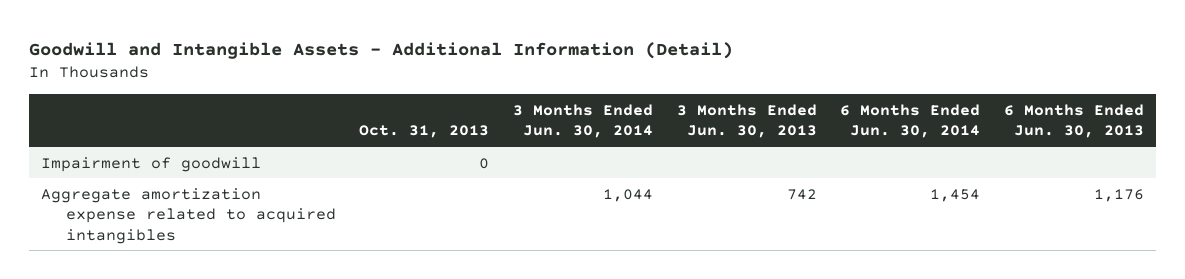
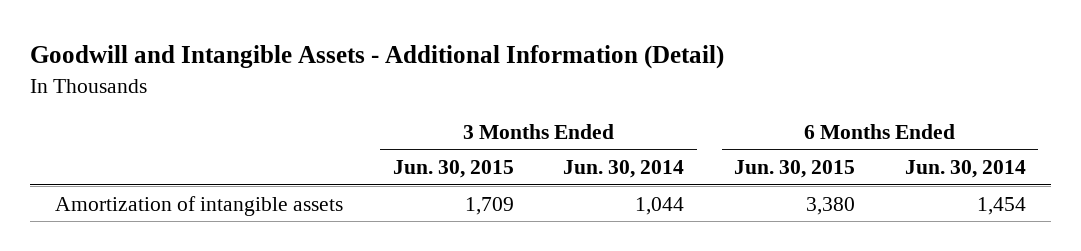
[359,125,490,139] Oct. 31, 2013 -> none
[676,103,817,139] 3 Months Ended Jun. 30, 2013 -> none
[1004,103,1145,139] 6 Months Ended Jun. 30, 2013 -> none
none -> [392,159,514,178] Jun. 30, 2015
none -> [734,159,856,178] Jun. 30, 2015
[40,156,261,172] Impairment of goodwill -> none
[40,187,336,244] Aggregate amortization expense related to acquired intangibles -> [54,195,343,216] Amortization of intangible assets

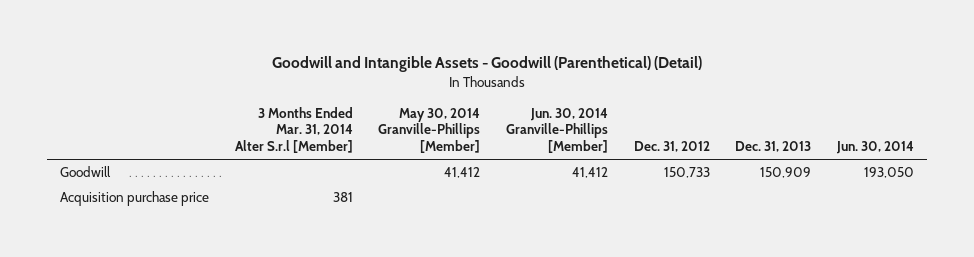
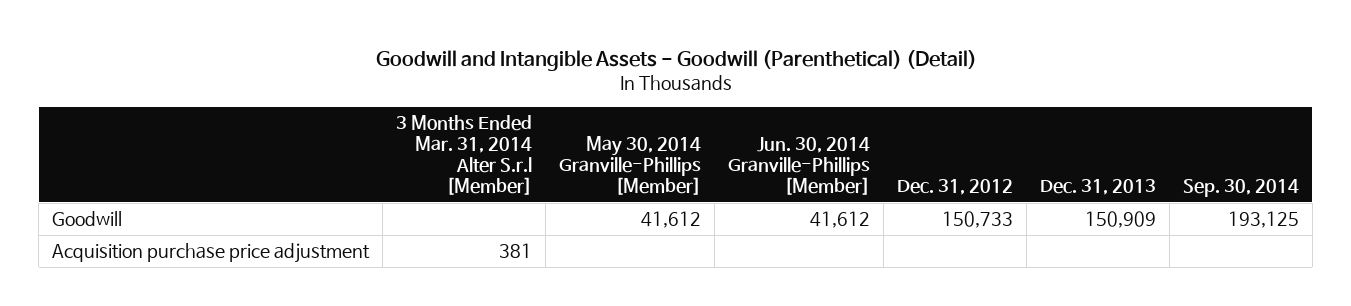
[835,141,914,155] Jun. 30, 2014 -> none
none -> [1182,178,1299,197] Sep. 30, 2014
[444,167,481,179] 41,412 -> [641,211,702,229] 41,612
[571,167,608,179] 41,412 -> [810,211,871,229] 41,612
[59,191,209,207] Acquisition purchase price -> [52,243,371,264] Acquisition purchase price adjustment

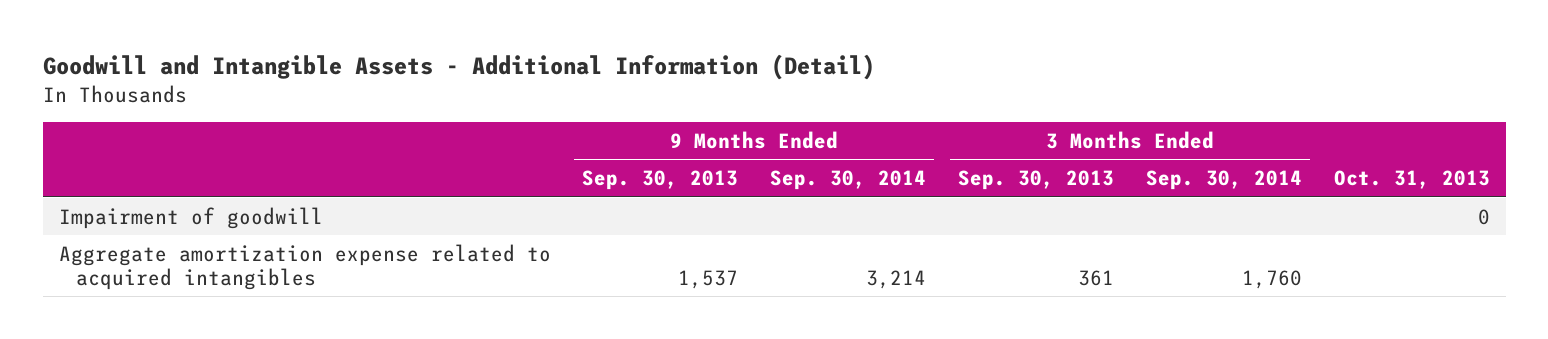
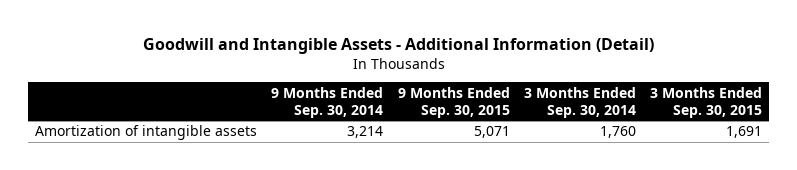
[582,170,739,191] Sep. 30, 2013 -> none
[958,170,1115,191] Sep. 30, 2013 -> none
[1333,170,1490,190] Oct. 31, 2013 -> none
none -> [397,86,510,118] 9 Months Ended Sep. 30, 2015
none -> [649,86,762,118] 3 Months Ended Sep. 30, 2015
[58,206,323,229] Impairment of goodwill -> none
[58,243,551,290] Aggregate amortization expense related to acquired intangibles -> [35,125,258,141] Amortization of intangible assets

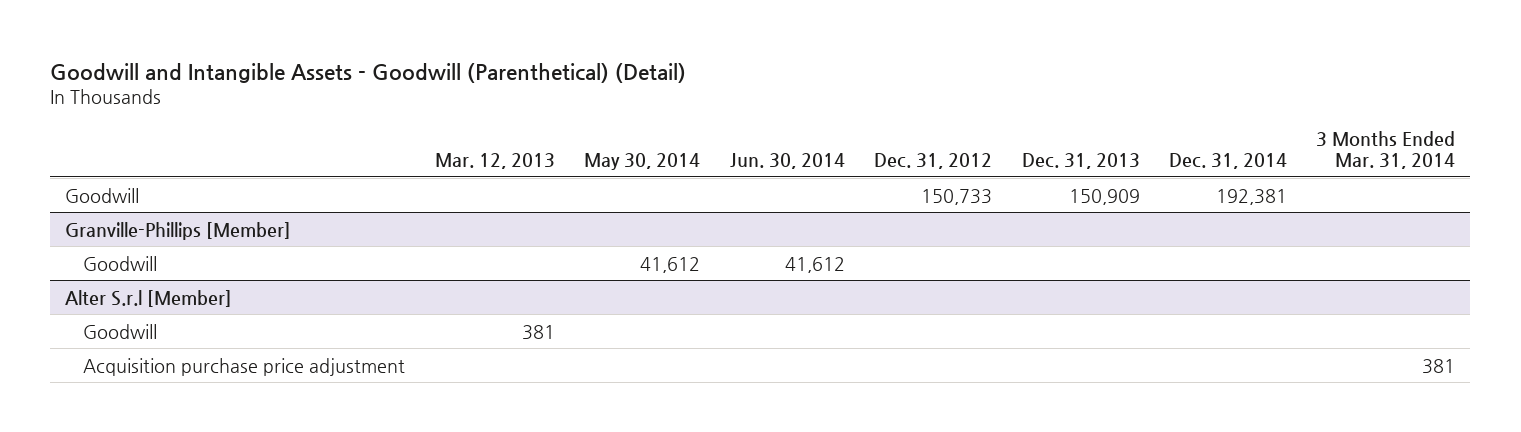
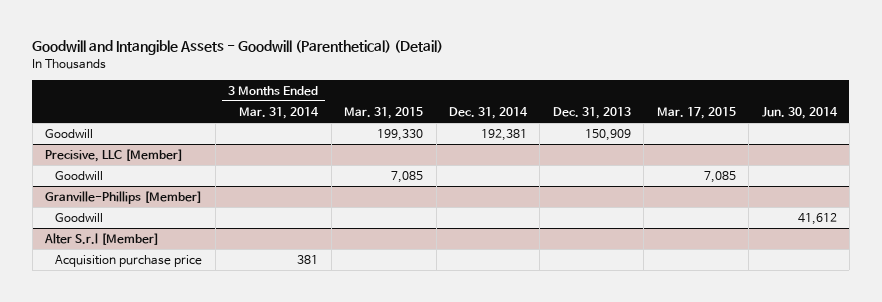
[434,152,555,169] Mar. 12, 2013 -> none
[584,152,701,170] May 30, 2014 -> none
[874,152,993,169] Dec. 31, 2012 -> none
none -> [344,106,424,119] Mar. 31, 2015
none -> [656,106,736,119] Mar. 17, 2015
none -> [45,148,184,162] Precisive, LLC [Member]
none -> [55,170,104,180] Goodwill
[83,323,158,339] Goodwill -> none
[83,357,406,376] Acquisition purchase price adjustment -> [55,254,203,267] Acquisition purchase price

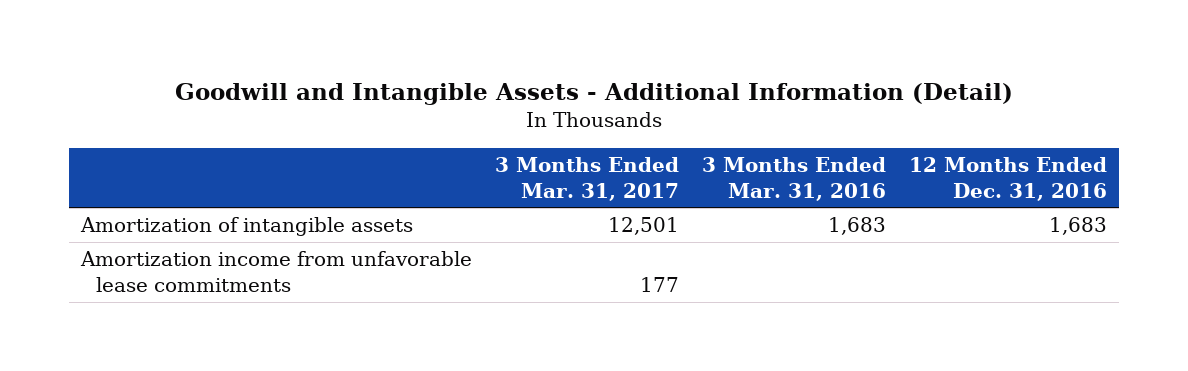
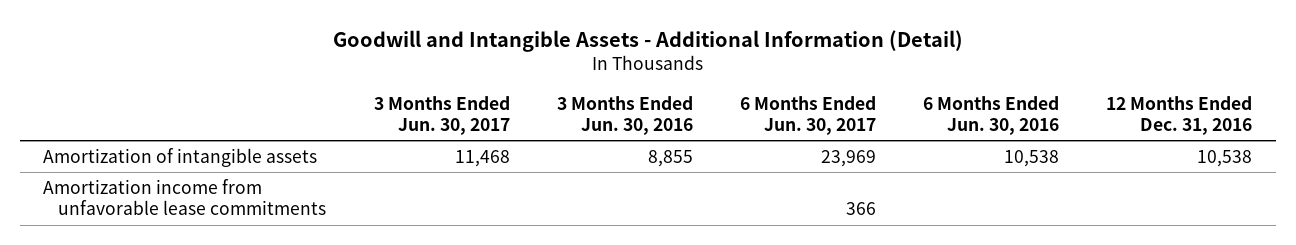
[494,157,679,201] 3 Months Ended Mar. 31, 2017 -> none
[701,157,886,201] 3 Months Ended Mar. 31, 2016 -> none
none -> [373,95,510,135] 3 Months Ended Jun. 30, 2017
none -> [556,95,693,135] 3 Months Ended Jun. 30, 2016
none -> [740,95,877,135] 6 Months Ended Jun. 30, 2017
none -> [923,95,1060,135] 6 Months Ended Jun. 30, 2016
[1049,217,1108,236] 1,683 -> [1197,150,1253,168] 10,538

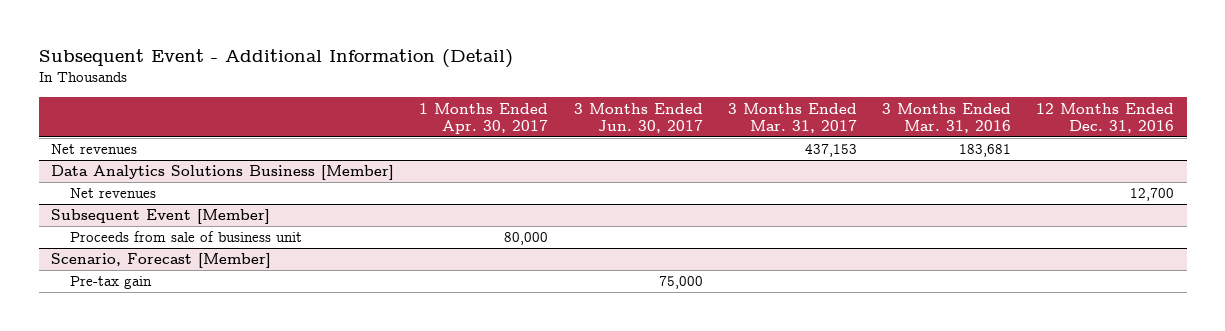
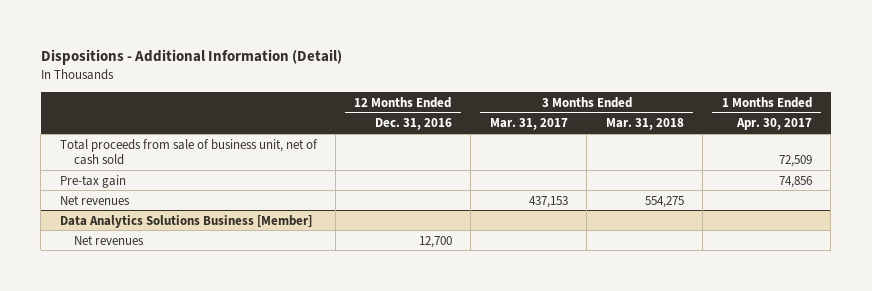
[38,49,513,69] Subsequent Event - Additional Information (Detail) -> [40,49,342,66] Dispositions - Additional Information (Detail)
[573,102,703,134] 3 Months Ended Jun. 30, 2017 -> none
[881,102,1011,134] 3 Months Ended Mar. 31, 2016 -> none
none -> [605,118,684,131] Mar. 31, 2018
none -> [59,138,318,166] Total proceeds from sale of business unit, net of cash sold
none -> [59,174,126,188] Pre-tax gain
[51,209,271,225] Subsequent Event [Member] -> none
[69,231,302,243] Proceeds from sale of business unit -> none
[51,253,272,269] Scenario, Forecast [Member] -> none
[69,276,152,290] Pre-tax gain -> none

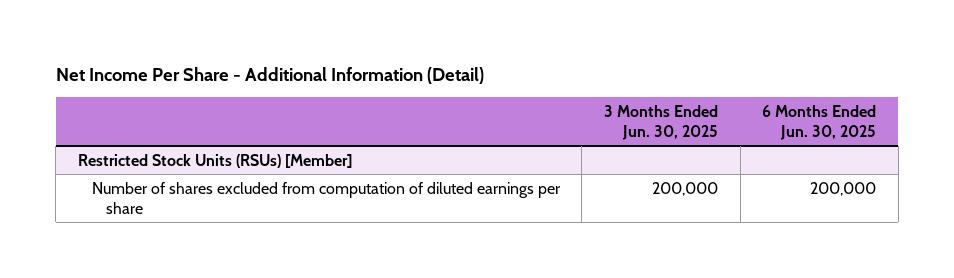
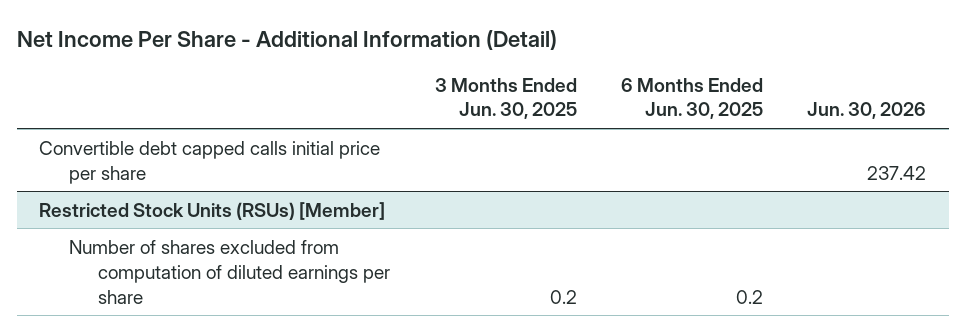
none -> [807,102,927,120] Jun. 30, 2026
none -> [39,140,381,184] Convertible debt capped calls initial price per share
[652,181,719,196] 200,000 -> [549,289,577,304] 0.2
[810,181,877,196] 200,000 -> [736,289,764,304] 0.2

